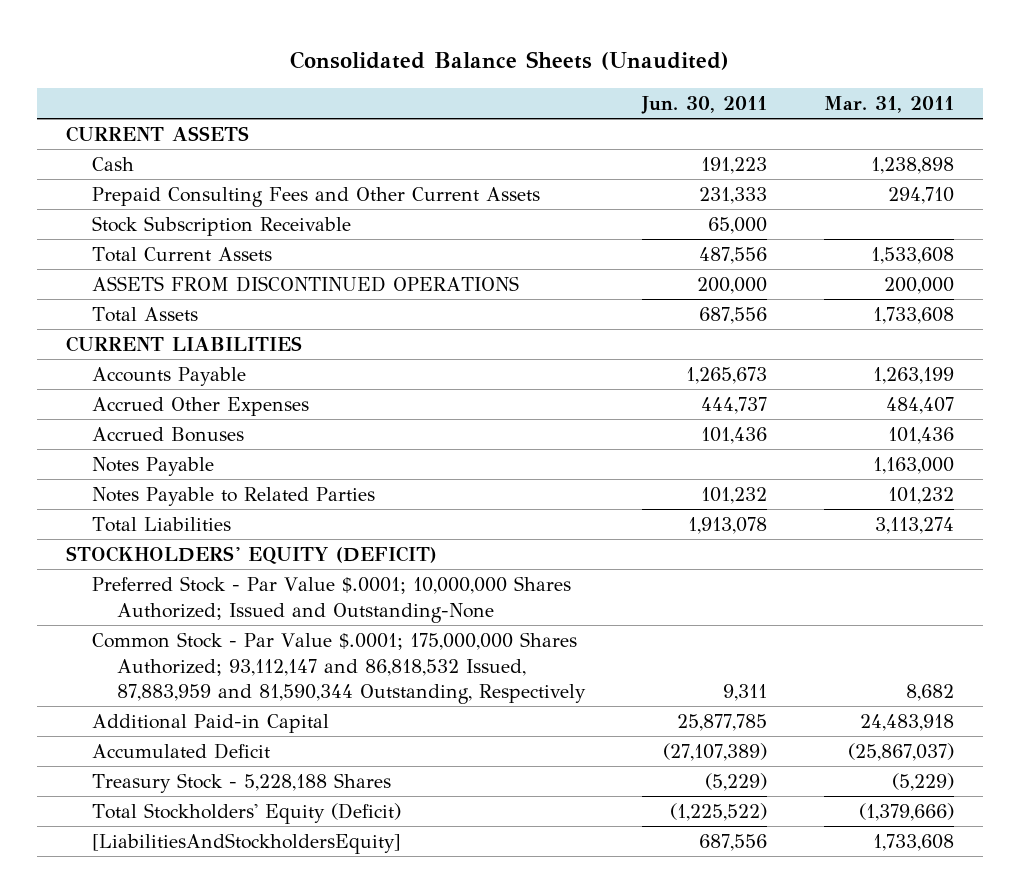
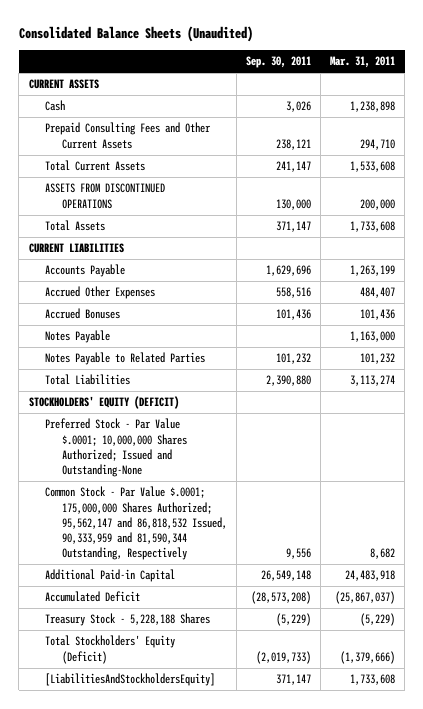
[641,95,768,114] Jun. 30, 2011 -> none
none -> [245,56,311,69] Sep. 30, 2011
[91,215,351,236] Stock Subscription Receivable -> none
[91,631,587,705] Common Stock - Par Value $.0001; 175,000,000 Shares Authorized; 93,112,147 and 86,818,532 Issued, 87,883,959 and 81,590,344 Outstanding, Respectively -> [45,486,227,561] Common Stock - Par Value $.0001; 175,000,000 Shares Authorized; 95,562,147 and 86,818,532 Issued, 90,333,959 and 81,590,344 Outstanding, Respectively

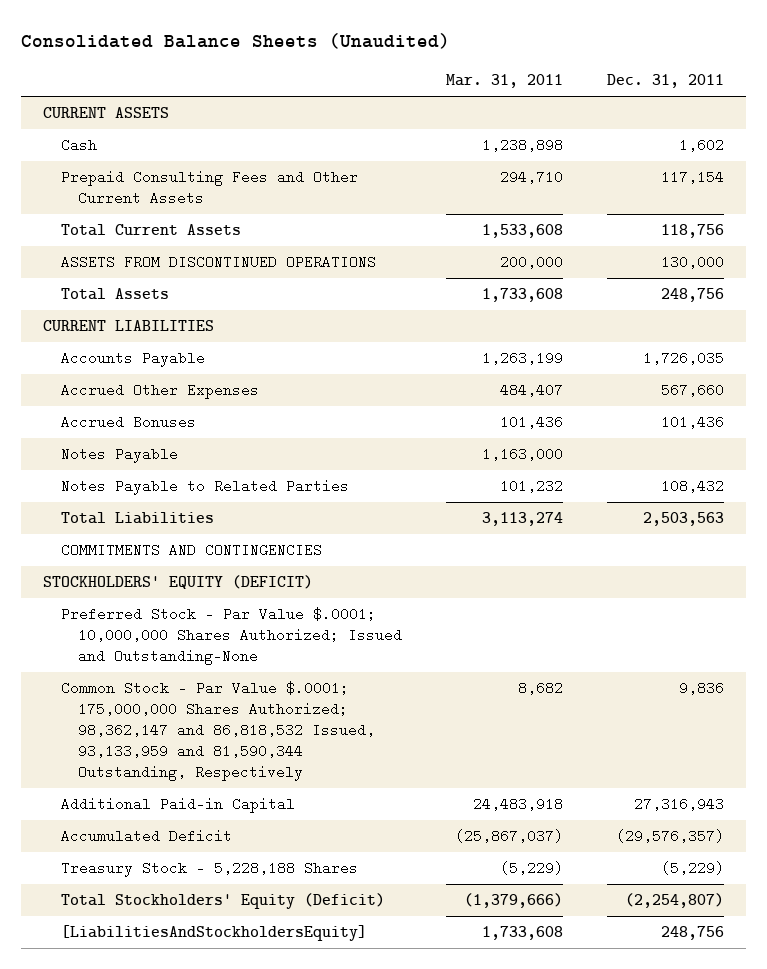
[245,56,311,69] Sep. 30, 2011 -> none
none -> [606,74,724,89] Dec. 31, 2011
none -> [60,543,322,558] COMMITMENTS AND CONTINGENCIES
[45,486,227,561] Common Stock - Par Value $.0001; 175,000,000 Shares Authorized; 95,562,147 and 86,818,532 Issued, 90,333,959 and 81,590,344 Outstanding, Respectively -> [60,681,376,781] Common Stock - Par Value $.0001; 175,000,000 Shares Authorized; 98,362,147 and 86,818,532 Issued, 93,133,959 and 81,590,344 Outstanding, Respectively

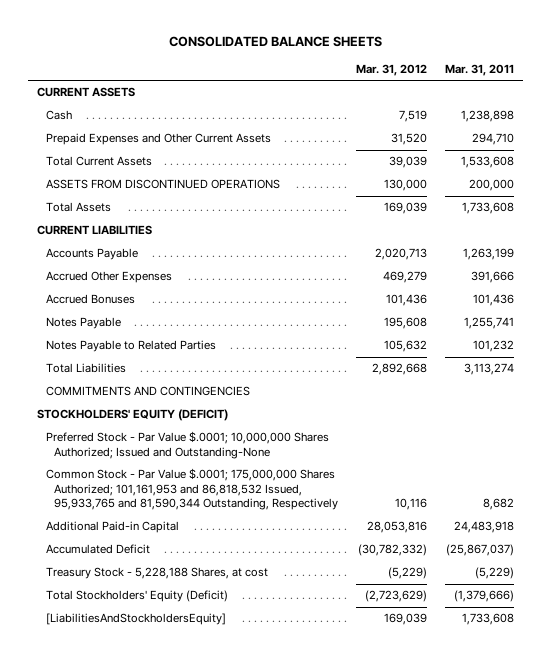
[21,33,451,50] Consolidated Balance Sheets (Unaudited) -> [168,36,382,48] CONSOLIDATED BALANCE SHEETS
[606,74,724,89] Dec. 31, 2011 -> none
none -> [356,63,428,76] Mar. 31, 2012
[60,170,358,205] Prepaid Consulting Fees and Other Current Assets -> [45,133,271,146] Prepaid Expenses and Other Current Assets
[499,383,563,398] 484,407 -> [470,271,514,284] 391,666
[481,447,563,462] 1,163,000 -> [463,317,514,330] 1,255,741
[60,681,376,781] Common Stock - Par Value $.0001; 175,000,000 Shares Authorized; 98,362,147 and 86,818,532 Issued, 93,133,959 and 81,590,344 Outstanding, Respectively -> [45,468,339,511] Common Stock - Par Value $.0001; 175,000,000 Shares Authorized; 101,161,953 and 86,818,532 Issued, 95,933,765 and 81,590,344 Outstanding, Respectively
[60,861,358,878] Treasury Stock - 5,228,188 Shares -> [45,567,268,580] Treasury Stock - 5,228,188 Shares, at cost

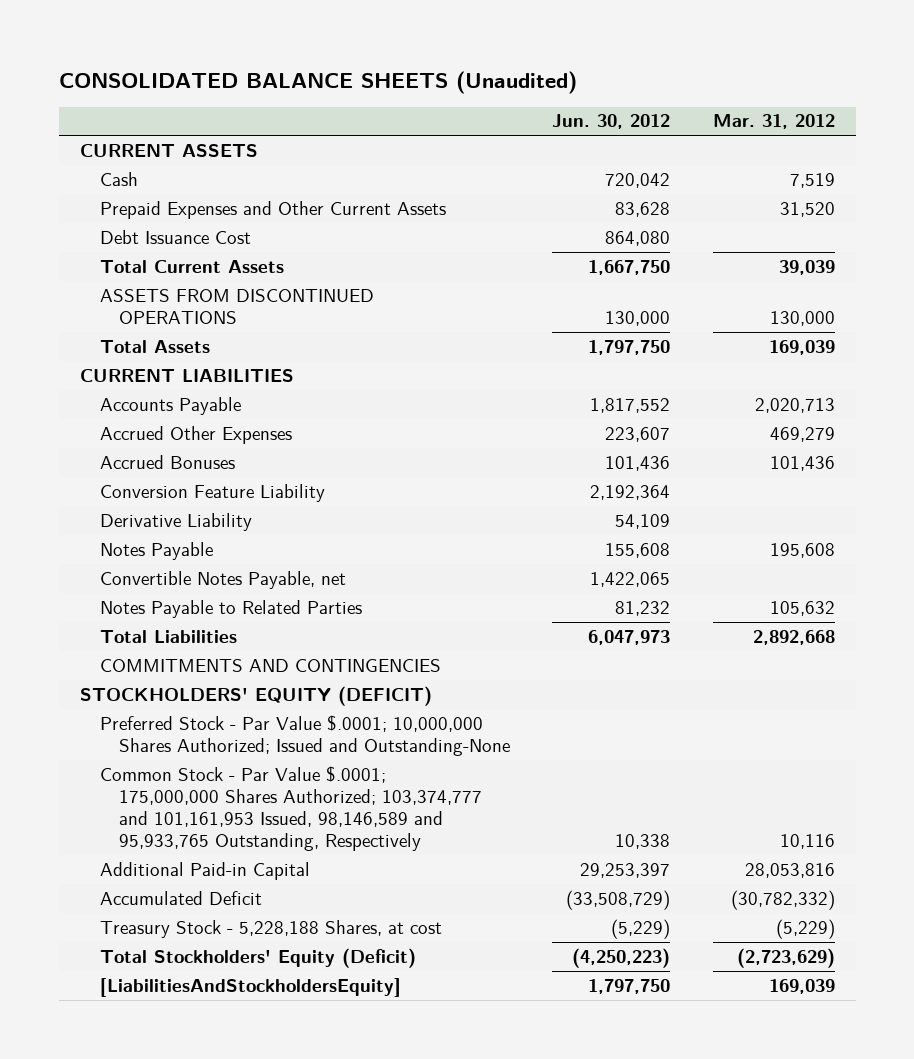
[168,36,382,48] CONSOLIDATED BALANCE SHEETS -> [58,70,577,94] CONSOLIDATED BALANCE SHEETS (Unaudited)
[444,63,514,76] Mar. 31, 2011 -> none
none -> [552,114,671,130] Jun. 30, 2012
none -> [99,229,251,244] Debt Issuance Cost
none -> [99,483,325,502] Conversion Feature Liability
none -> [99,512,252,531] Derivative Liability
none -> [99,570,346,589] Convertible Notes Payable, net
[45,468,339,511] Common Stock - Par Value $.0001; 175,000,000 Shares Authorized; 101,161,953 and 86,818,532 Issued, 95,933,765 and 81,590,344 Outstanding, Respectively -> [99,765,483,851] Common Stock - Par Value $.0001; 175,000,000 Shares Authorized; 103,374,777 and 101,161,953 Issued, 98,146,589 and 95,933,765 Outstanding, Respectively

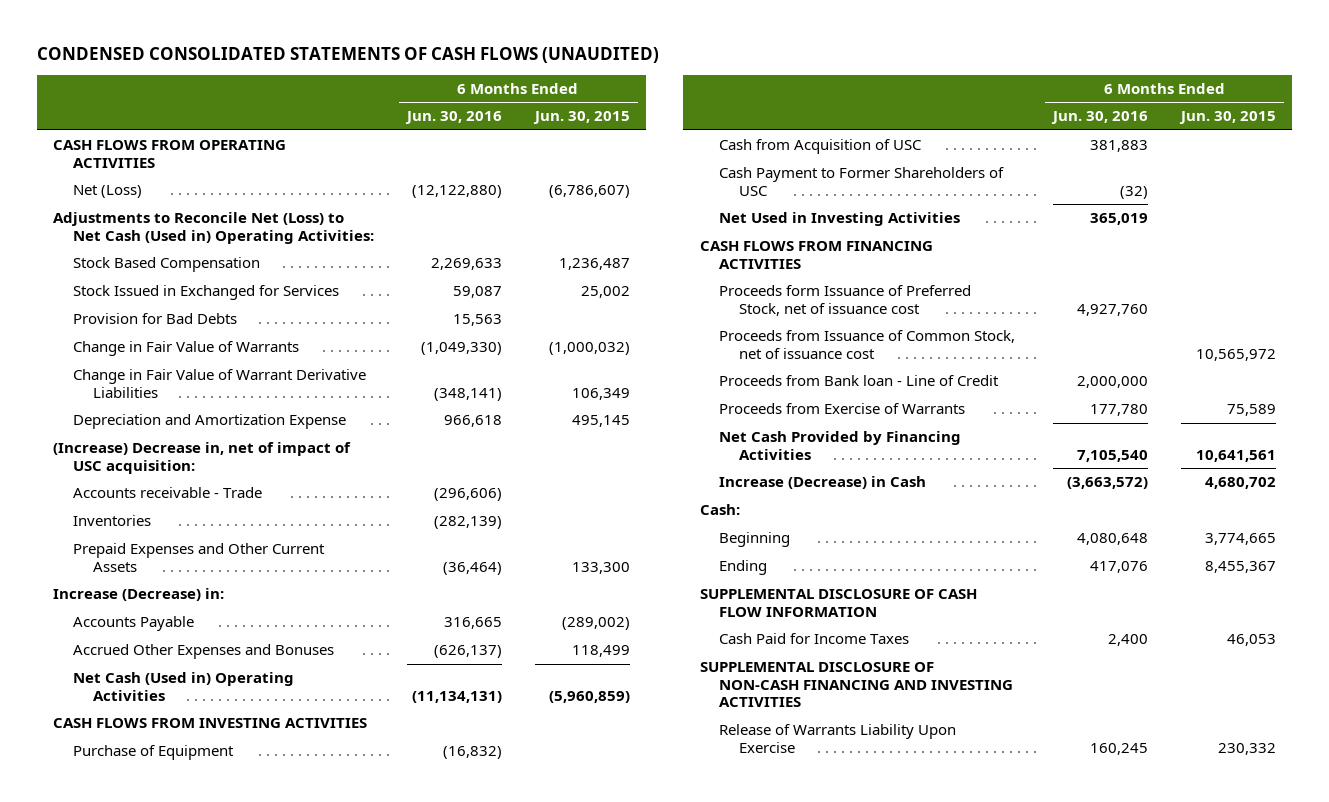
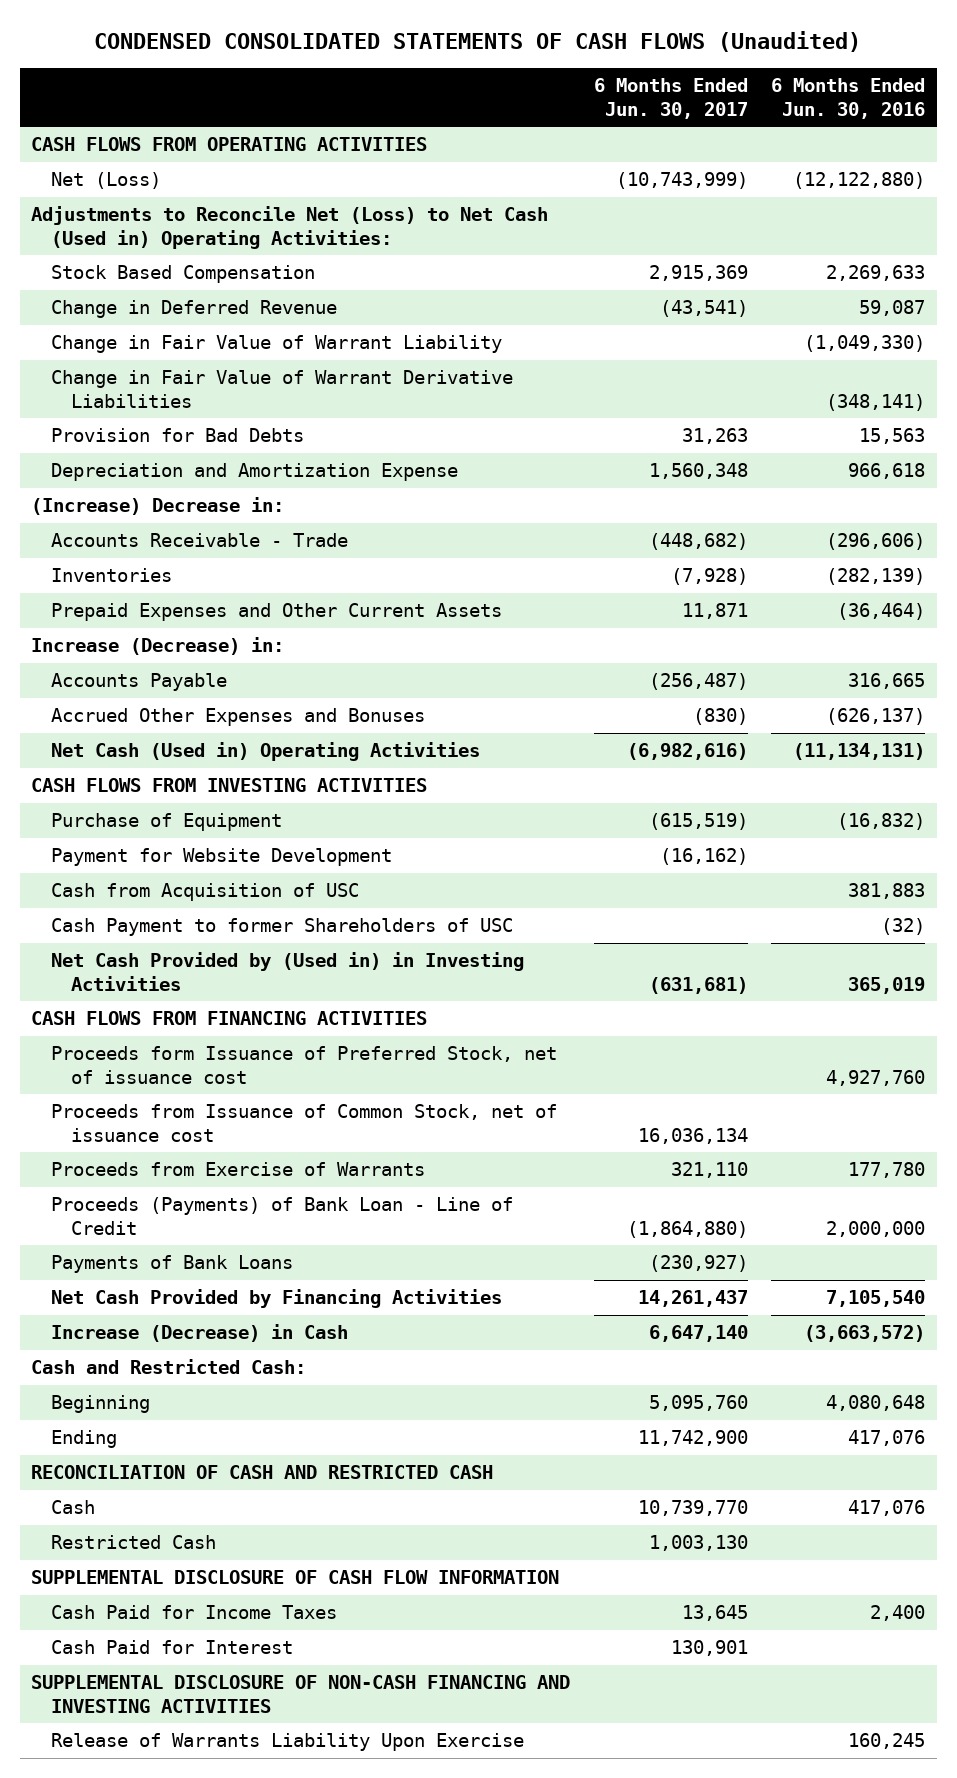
[36,46,659,63] CONDENSED CONSOLIDATED STATEMENTS OF CASH FLOWS (UNAUDITED) -> [94,31,862,53] CONDENSED CONSOLIDATED STATEMENTS OF CASH FLOWS (Unaudited)
[532,111,630,125] Jun. 30, 2015 -> none
none -> [593,78,748,119] 6 Months Ended Jun. 30, 2017
[73,285,340,301] Stock Issued in Exchanged for Services -> [51,300,338,319] Change in Deferred Revenue
[73,341,300,357] Change in Fair Value of Warrants -> [51,335,503,354] Change in Fair Value of Warrant Liability
[73,313,238,325] Provision for Bad Debts -> [51,428,305,443] Provision for Bad Debts
[53,442,352,474] (Increase) Decrease in, net of impact of USC acquisition: -> [31,497,285,516] (Increase) Decrease in:
[73,487,263,499] Accounts receivable - Trade -> [51,533,349,548] Accounts Receivable - Trade
none -> [51,848,393,867] Payment for Website Development
[719,167,1005,196] Cash Payment to Former Shareholders of USC -> [51,918,514,937] Cash Payment to former Shareholders of USC
[719,212,961,227] Net Used in Investing Activities -> [51,952,525,991] Net Cash Provided by (Used in) in Investing Activities
[719,375,1000,387] Proceeds from Bank loan - Line of Credit -> none
none -> [51,1197,514,1235] Proceeds (Payments) of Bank Loan - Line of Credit
none -> [51,1255,294,1274] Payments of Bank Loans
[699,504,740,516] Cash: -> [31,1359,307,1375] Cash and Restricted Cash:
none -> [31,1465,494,1480] RECONCILIATION OF CASH AND RESTRICTED CASH
none -> [51,1500,96,1515] Cash
none -> [51,1535,217,1550] Restricted Cash
none -> [51,1640,294,1655] Cash Paid for Interest

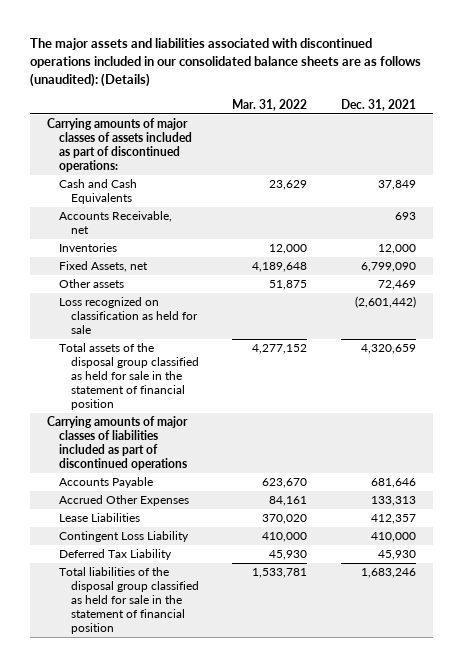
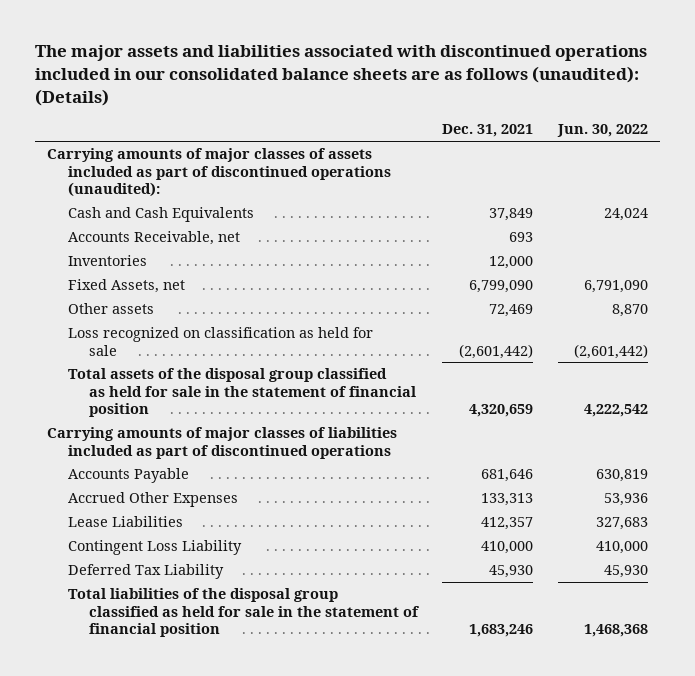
[232,98,308,111] Mar. 31, 2022 -> none
none -> [556,124,648,138] Jun. 30, 2022
[46,118,192,172] Carrying amounts of major classes of assets included as part of discontinued operations: -> [47,148,391,198] Carrying amounts of major classes of assets included as part of discontinued operations (unaudited):

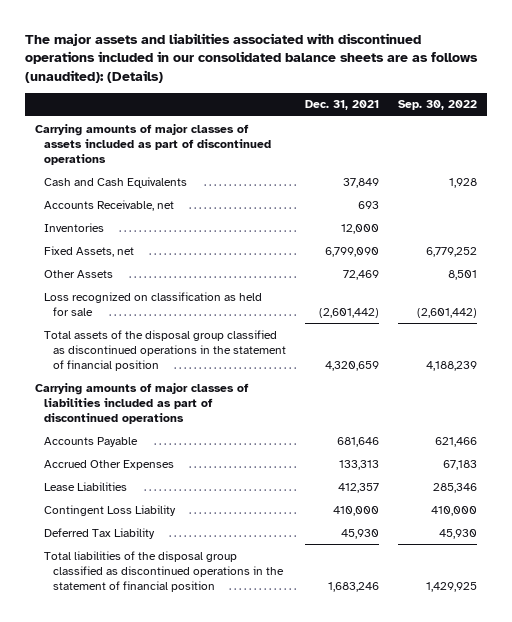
[556,124,648,138] Jun. 30, 2022 -> none
none -> [398,100,478,111] Sep. 30, 2022
[47,148,391,198] Carrying amounts of major classes of assets included as part of discontinued operations (unaudited): -> [35,123,272,165] Carrying amounts of major classes of assets included as part of discontinued operations
[67,303,154,315] Other assets -> [44,269,114,278] Other Assets
[67,368,416,418] Total assets of the disposal group classified as held for sale in the statement of financial position -> [44,329,287,371] Total assets of the disposal group classified as discontinued operations in the statement of financial position
[67,588,419,638] Total liabilities of the disposal group classified as held for sale in the statement of financial position -> [44,550,285,592] Total liabilities of the disposal group classified as discontinued operations in the statement of financial position

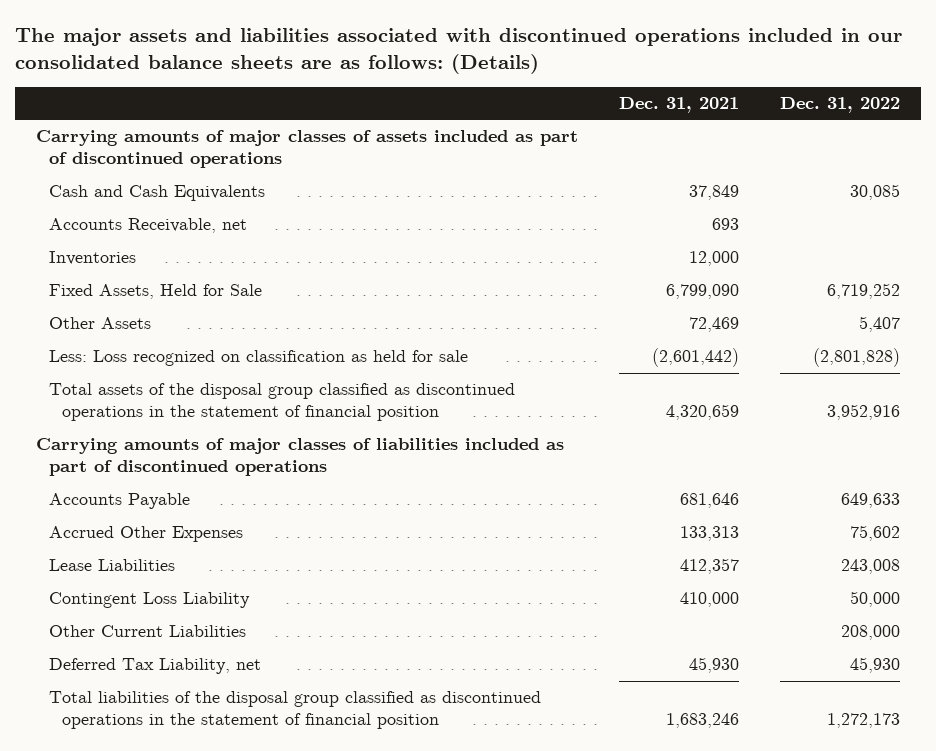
[25,32,479,83] The major assets and liabilities associated with discontinued operations included in our consolidated balance sheets are as follows (unaudited): (Details) -> [15,28,903,75] The major assets and liabilities associated with discontinued operations included in our consolidated balance sheets are as follows: (Details)
[398,100,478,111] Sep. 30, 2022 -> none
none -> [780,97,901,114] Dec. 31, 2022
[44,245,135,257] Fixed Assets, net -> [49,284,263,300] Fixed Assets, Held for Sale
[44,291,263,316] Loss recognized on classification as held for sale -> [49,350,469,367] Less: Loss recognized on classification as held for sale
none -> [49,625,247,638] Other Current Liabilities
[44,527,156,539] Deferred Tax Liability -> [49,658,262,675] Deferred Tax Liability, net

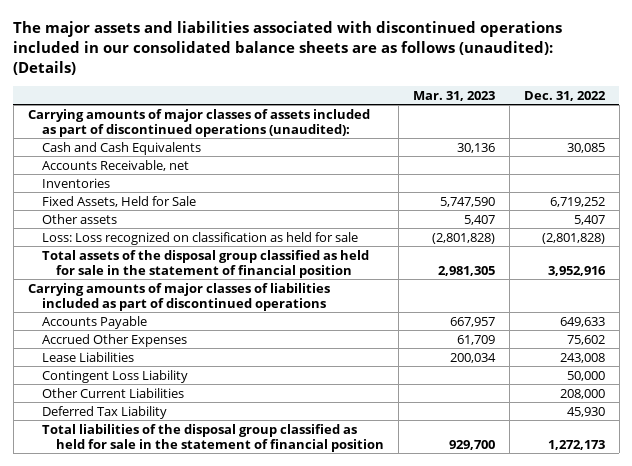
[15,28,903,75] The major assets and liabilities associated with discontinued operations included in our consolidated balance sheets are as follows: (Details) -> [13,21,563,76] The major assets and liabilities associated with discontinued operations included in our consolidated balance sheets are as follows (unaudited): (Details)
[619,97,740,114] Dec. 31, 2021 -> none
none -> [412,90,495,101] Mar. 31, 2023
[35,130,578,169] Carrying amounts of major classes of assets included as part of discontinued operations -> [27,108,370,137] Carrying amounts of major classes of assets included as part of discontinued operations (unaudited):
[49,317,152,330] Other Assets -> [41,213,117,224] Other assets
[49,350,469,367] Less: Loss recognized on classification as held for sale -> [41,231,358,245] Loss: Loss recognized on classification as held for sale
[49,383,516,422] Total assets of the disposal group classified as discontinued operations in the statement of financial position -> [41,249,369,278] Total assets of the disposal group classified as held for sale in the statement of financial position
[49,658,262,675] Deferred Tax Liability, net -> [41,405,167,419] Deferred Tax Liability
[49,691,542,730] Total liabilities of the disposal group classified as discontinued operations in the statement of financial position -> [41,423,385,452] Total liabilities of the disposal group classified as held for sale in the statement of financial position

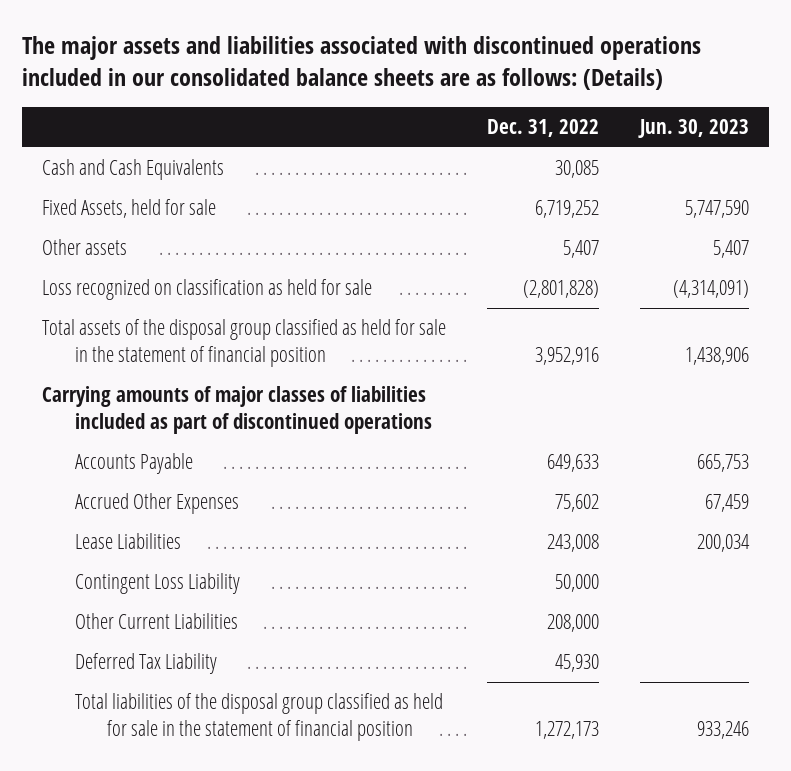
[13,21,563,76] The major assets and liabilities associated with discontinued operations included in our consolidated balance sheets are as follows (unaudited): (Details) -> [21,35,701,90] The major assets and liabilities associated with discontinued operations included in our consolidated balance sheets are as follows: (Details)
[412,90,495,101] Mar. 31, 2023 -> none
none -> [637,118,749,138] Jun. 30, 2023
[27,108,370,137] Carrying amounts of major classes of assets included as part of discontinued operations (unaudited): -> none
[41,159,189,171] Accounts Receivable, net -> none
[41,177,110,188] Inventories -> none
[41,195,196,207] Fixed Assets, Held for Sale -> [42,199,217,219] Fixed Assets, held for sale
[41,231,358,245] Loss: Loss recognized on classification as held for sale -> [42,279,373,301] Loss recognized on classification as held for sale

